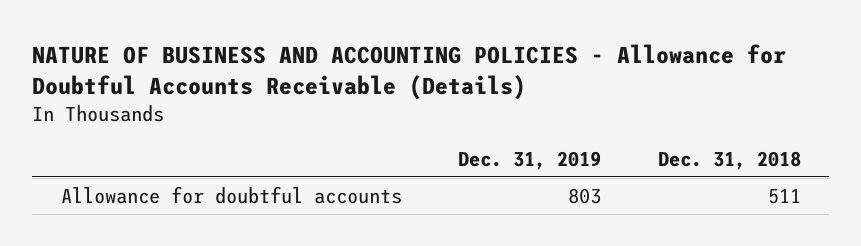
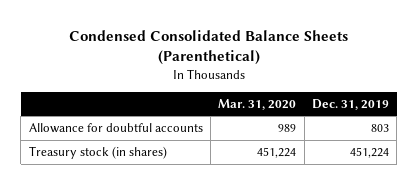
[32,44,787,101] NATURE OF BUSINESS AND ACCOUNTING POLICIES - Allowance for Doubtful Accounts Receivable (Details) -> [68,29,348,66] Condensed Consolidated Balance Sheets (Parenthetical)
[657,150,801,170] Dec. 31, 2018 -> none
none -> [218,98,297,110] Mar. 31, 2020
none -> [28,146,167,160] Treasury stock (in shares)

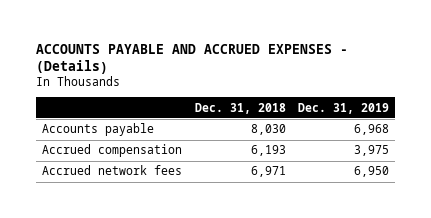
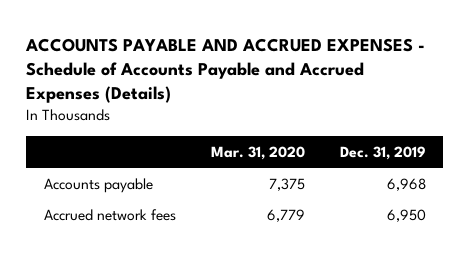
[36,43,349,74] ACCOUNTS PAYABLE AND ACCRUED EXPENSES - (Details) -> [25,37,426,104] ACCOUNTS PAYABLE AND ACCRUED EXPENSES - Schedule of Accounts Payable and Accrued Expenses (Details)
[194,102,286,114] Dec. 31, 2018 -> none
none -> [210,145,305,160] Mar. 31, 2020
[42,144,183,158] Accrued compensation -> none

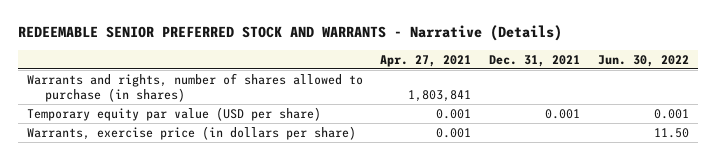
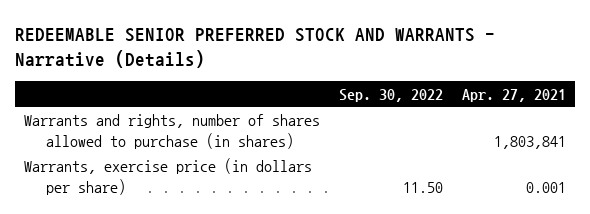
[489,54,581,67] Dec. 31, 2021 -> none
[597,54,689,67] Jun. 30, 2022 -> none
none -> [339,88,444,102] Sep. 30, 2022
[26,106,321,121] Temporary equity par value (USD per share) -> none

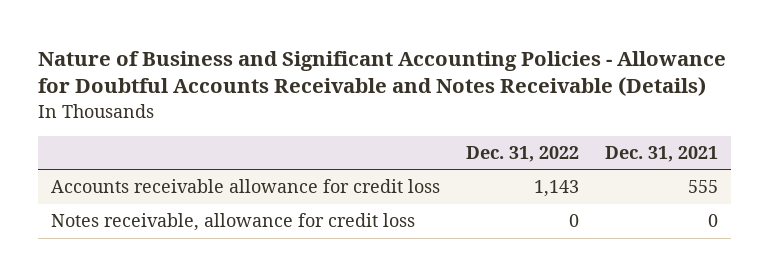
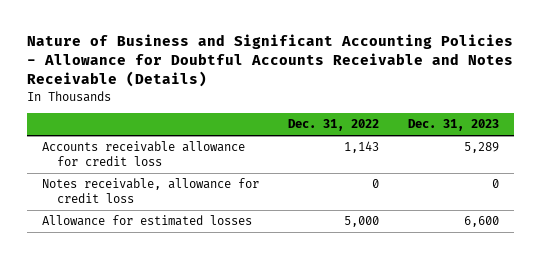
[604,145,718,162] Dec. 31, 2021 -> none
none -> [408,119,500,132] Dec. 31, 2023
none -> [42,215,253,227] Allowance for estimated losses

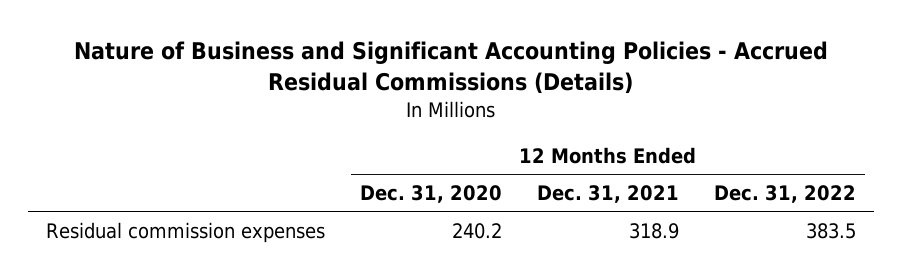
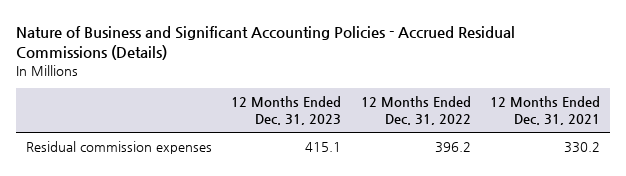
[359,185,502,204] Dec. 31, 2020 -> none
none -> [231,96,342,126] 12 Months Ended Dec. 31, 2023
[628,222,679,239] 318.9 -> [563,142,600,154] 330.2
[805,222,856,239] 383.5 -> [434,142,471,154] 396.2

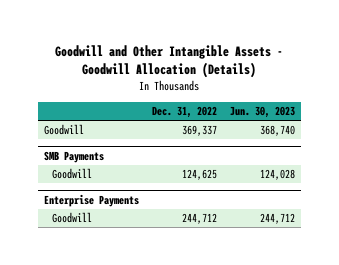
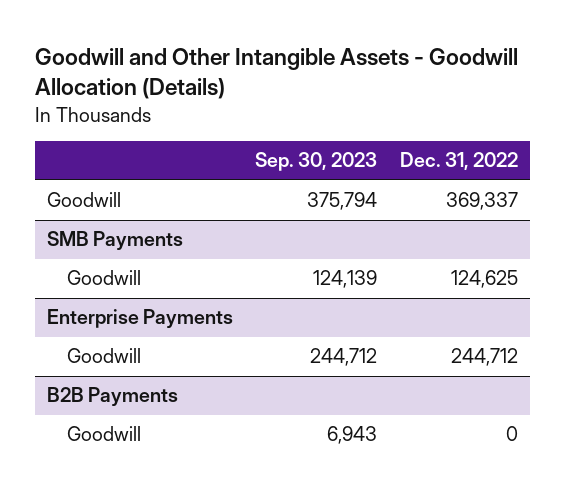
[229,106,295,119] Jun. 30, 2023 -> none
none -> [255,152,378,172] Sep. 30, 2023
none -> [46,387,178,407] B2B Payments
none -> [67,426,142,442] Goodwill

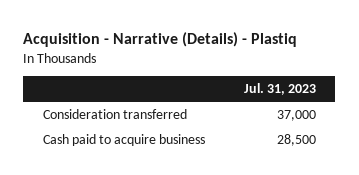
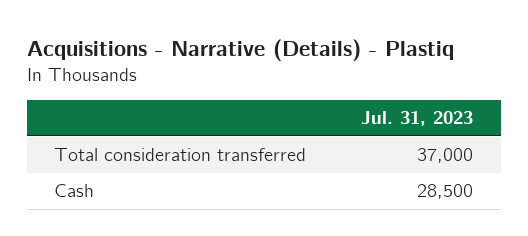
[23,32,298,48] Acquisition - Narrative (Details) - Plastiq -> [26,38,454,61] Acquisitions - Narrative (Details) - Plastiq
[42,108,187,119] Consideration transferred -> [54,148,307,162] Total consideration transferred
[42,133,205,146] Cash paid to acquire business -> [54,184,95,198] Cash

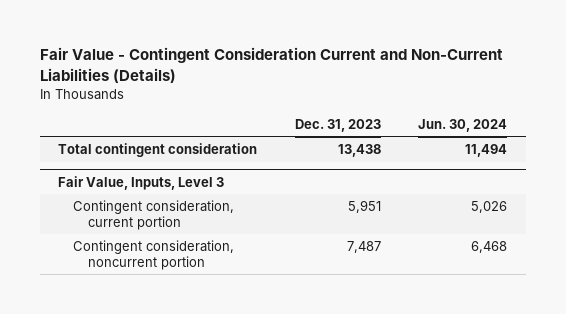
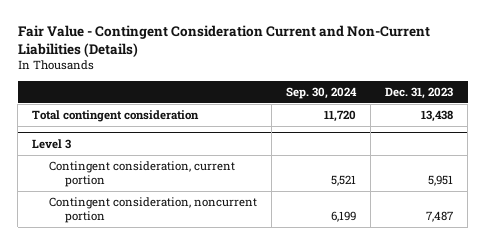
[418,119,508,133] Jun. 30, 2024 -> none
none -> [285,87,357,100] Sep. 30, 2024
[58,175,225,190] Fair Value, Inputs, Level 3 -> [32,139,72,150] Level 3

